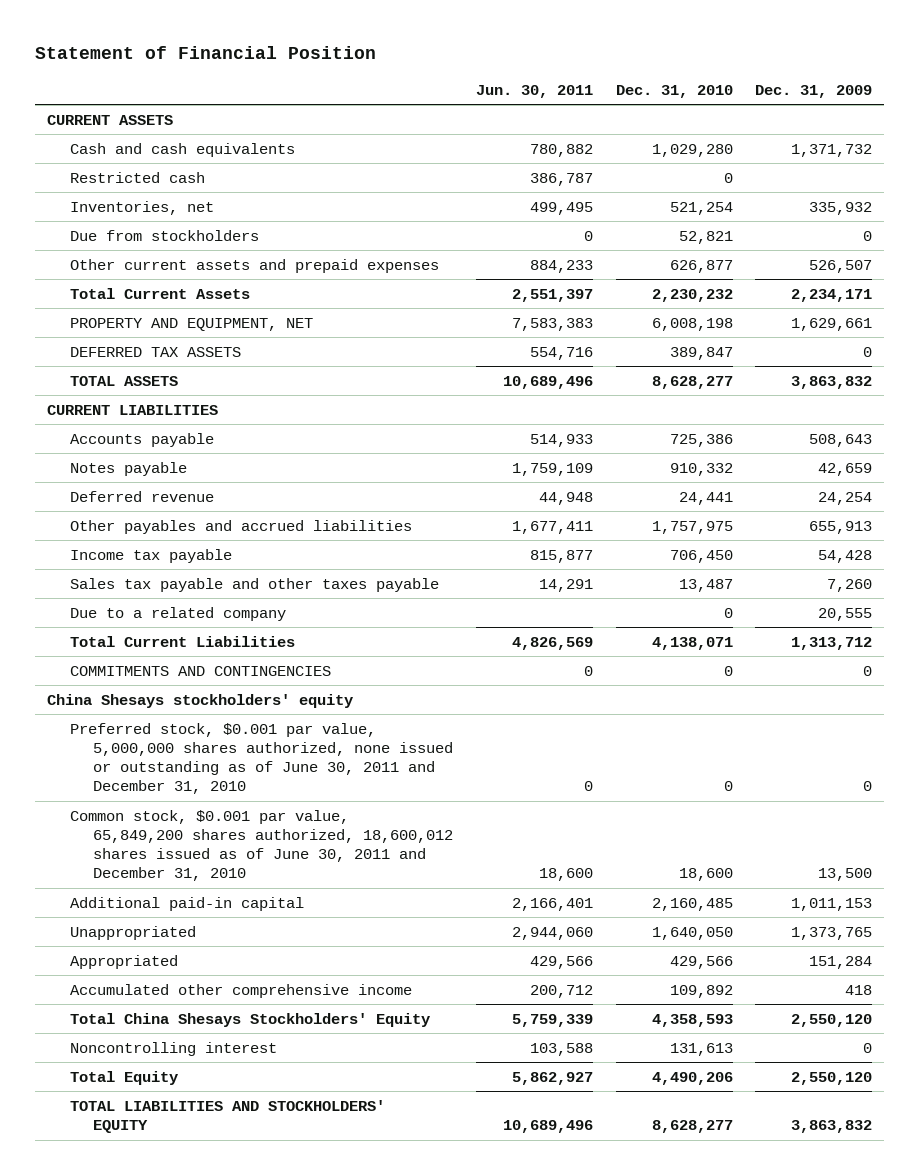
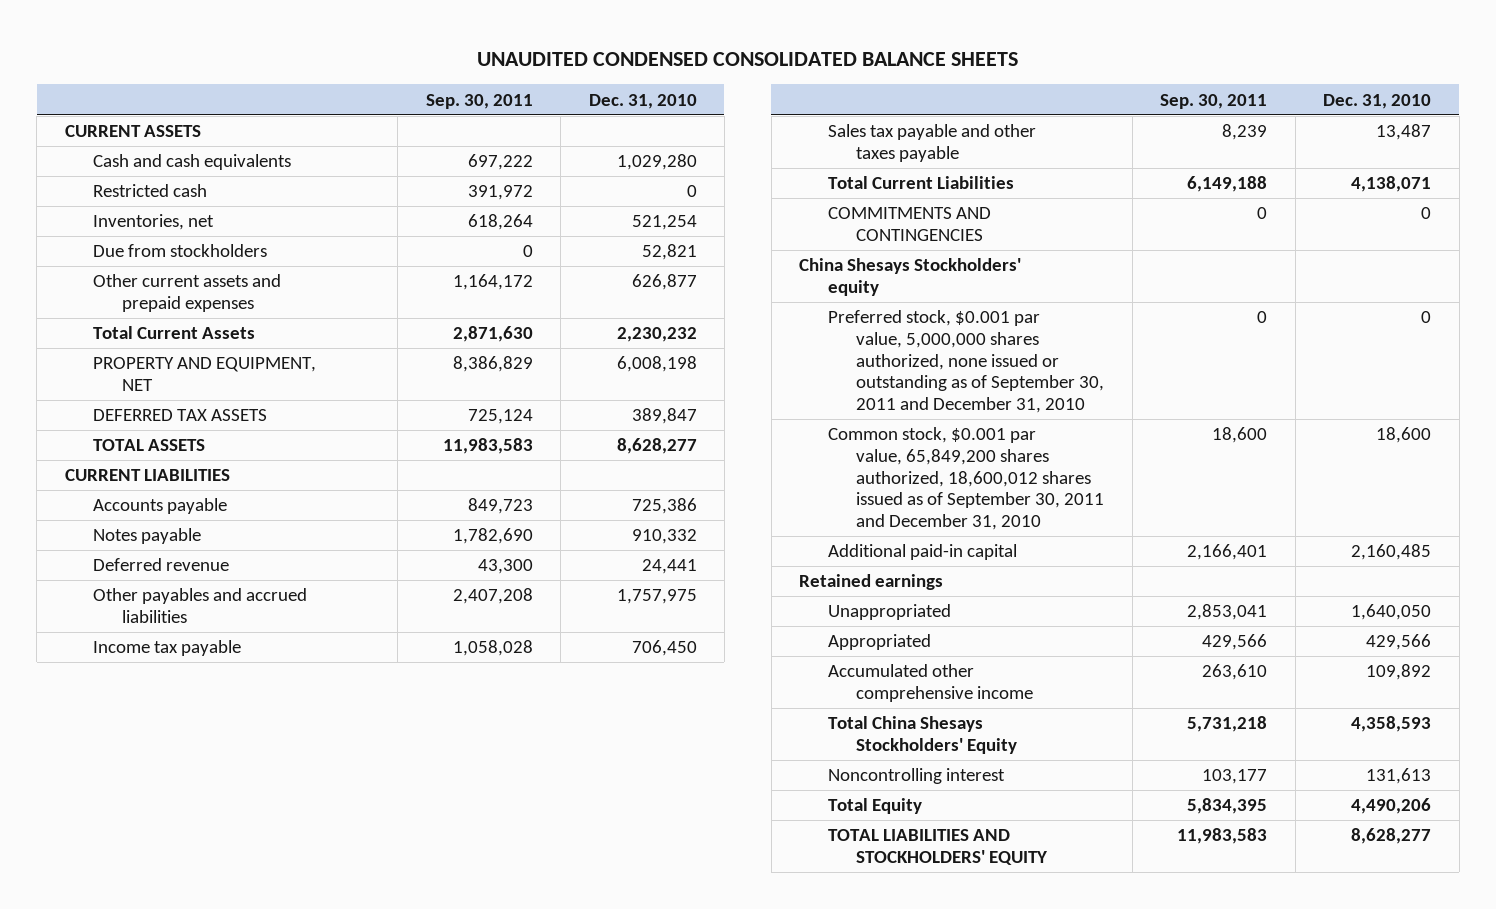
[35,46,377,60] Statement of Financial Position -> [476,51,1018,66] UNAUDITED CONDENSED CONSOLIDATED BALANCE SHEETS
[475,84,593,98] Jun. 30, 2011 -> none
[755,84,873,98] Dec. 31, 2009 -> none
none -> [425,93,533,109] Sep. 30, 2011
[69,606,286,621] Due to a related company -> none
[46,693,353,708] China Shesays stockholders' equity -> [799,258,1022,297] China Shesays Stockholders' equity
[69,722,453,795] Preferred stock, $0.001 par value, 5,000,000 shares authorized, none issued or outstanding as of June 30, 2011 and December 31, 2010 -> [827,310,1105,414] Preferred stock, $0.001 par value, 5,000,000 shares authorized, none issued or outstanding as of September 30, 2011 and December 31, 2010
[69,809,453,882] Common stock, $0.001 par value, 65,849,200 shares authorized, 18,600,012 shares issued as of June 30, 2011 and December 31, 2010 -> [827,427,1105,531] Common stock, $0.001 par value, 65,849,200 shares authorized, 18,600,012 shares issued as of September 30, 2011 and December 31, 2010
none -> [799,574,944,591] Retained earnings

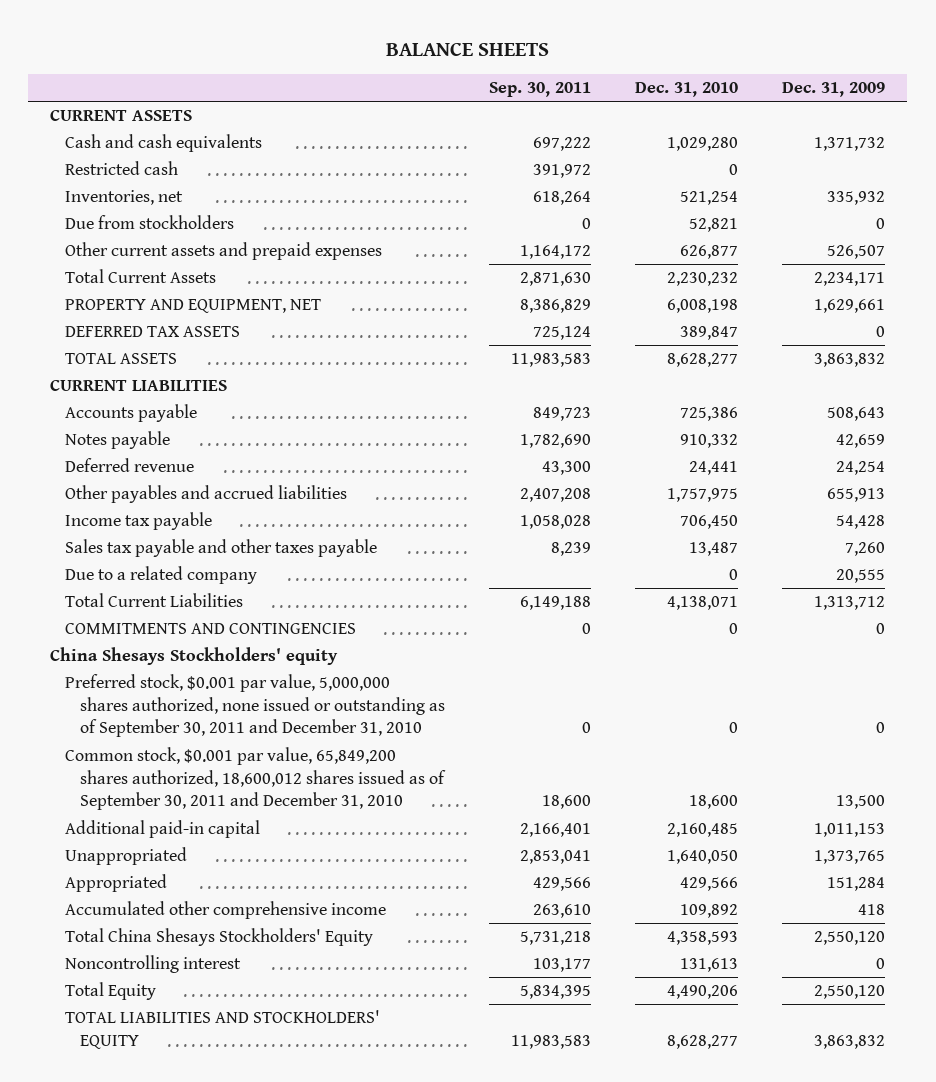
[476,51,1018,66] UNAUDITED CONDENSED CONSOLIDATED BALANCE SHEETS -> [385,43,549,57] BALANCE SHEETS
none -> [782,82,886,98] Dec. 31, 2009
none -> [64,566,257,585] Due to a related company
[799,574,944,591] Retained earnings -> none

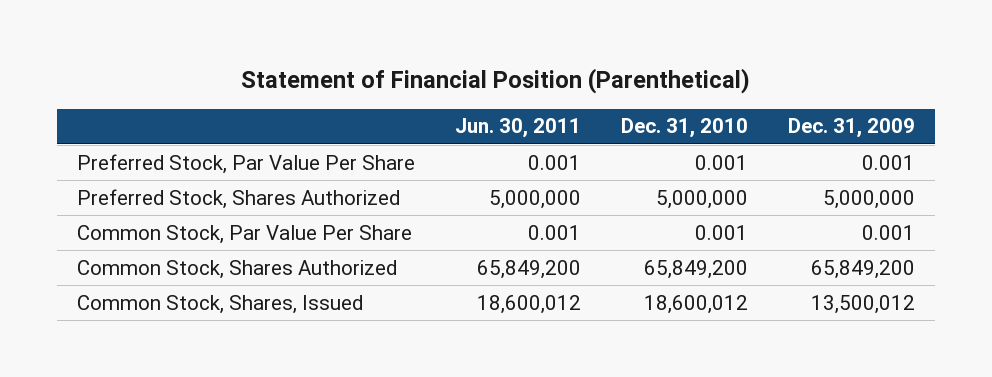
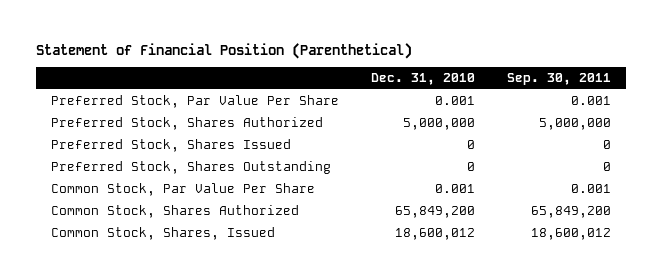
[454,118,581,139] Jun. 30, 2011 -> none
[788,118,916,139] Dec. 31, 2009 -> none
none -> [506,73,611,86] Sep. 30, 2011
none -> [51,139,292,153] Preferred Stock, Shares Issued
none -> [51,161,332,175] Preferred Stock, Shares Outstanding

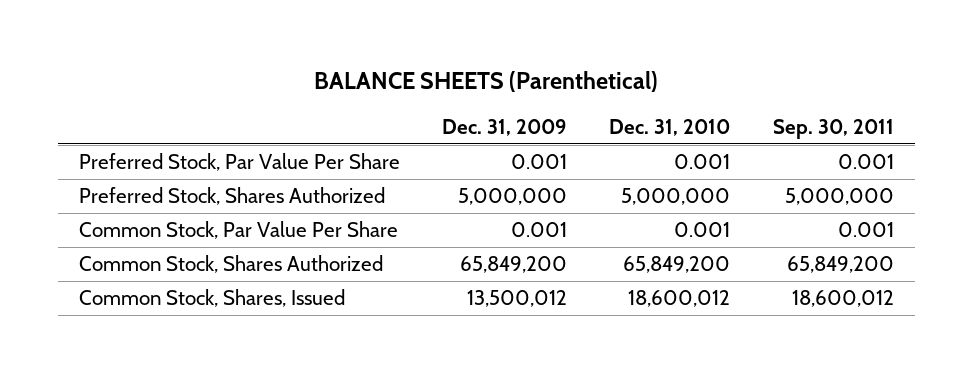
[35,42,412,59] Statement of Financial Position (Parenthetical) -> [314,71,659,93] BALANCE SHEETS (Parenthetical)
none -> [442,118,568,136] Dec. 31, 2009
[51,139,292,153] Preferred Stock, Shares Issued -> none
[51,161,332,175] Preferred Stock, Shares Outstanding -> none

